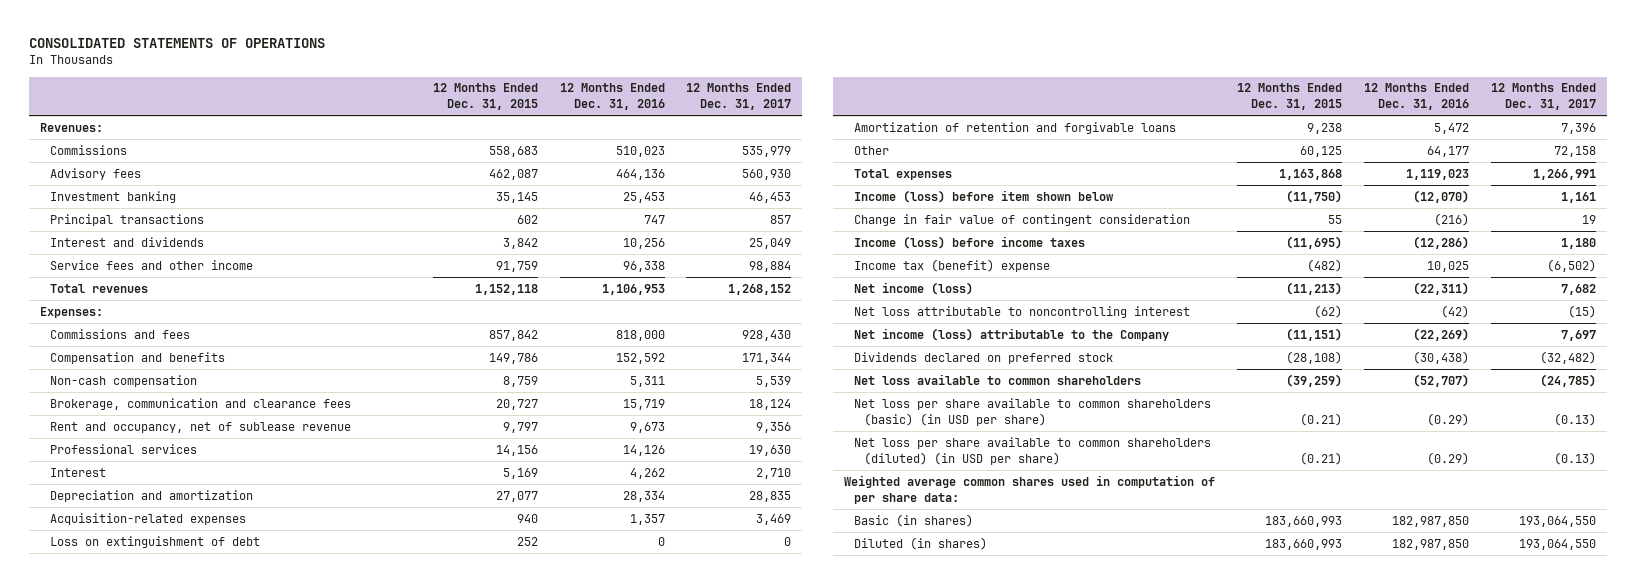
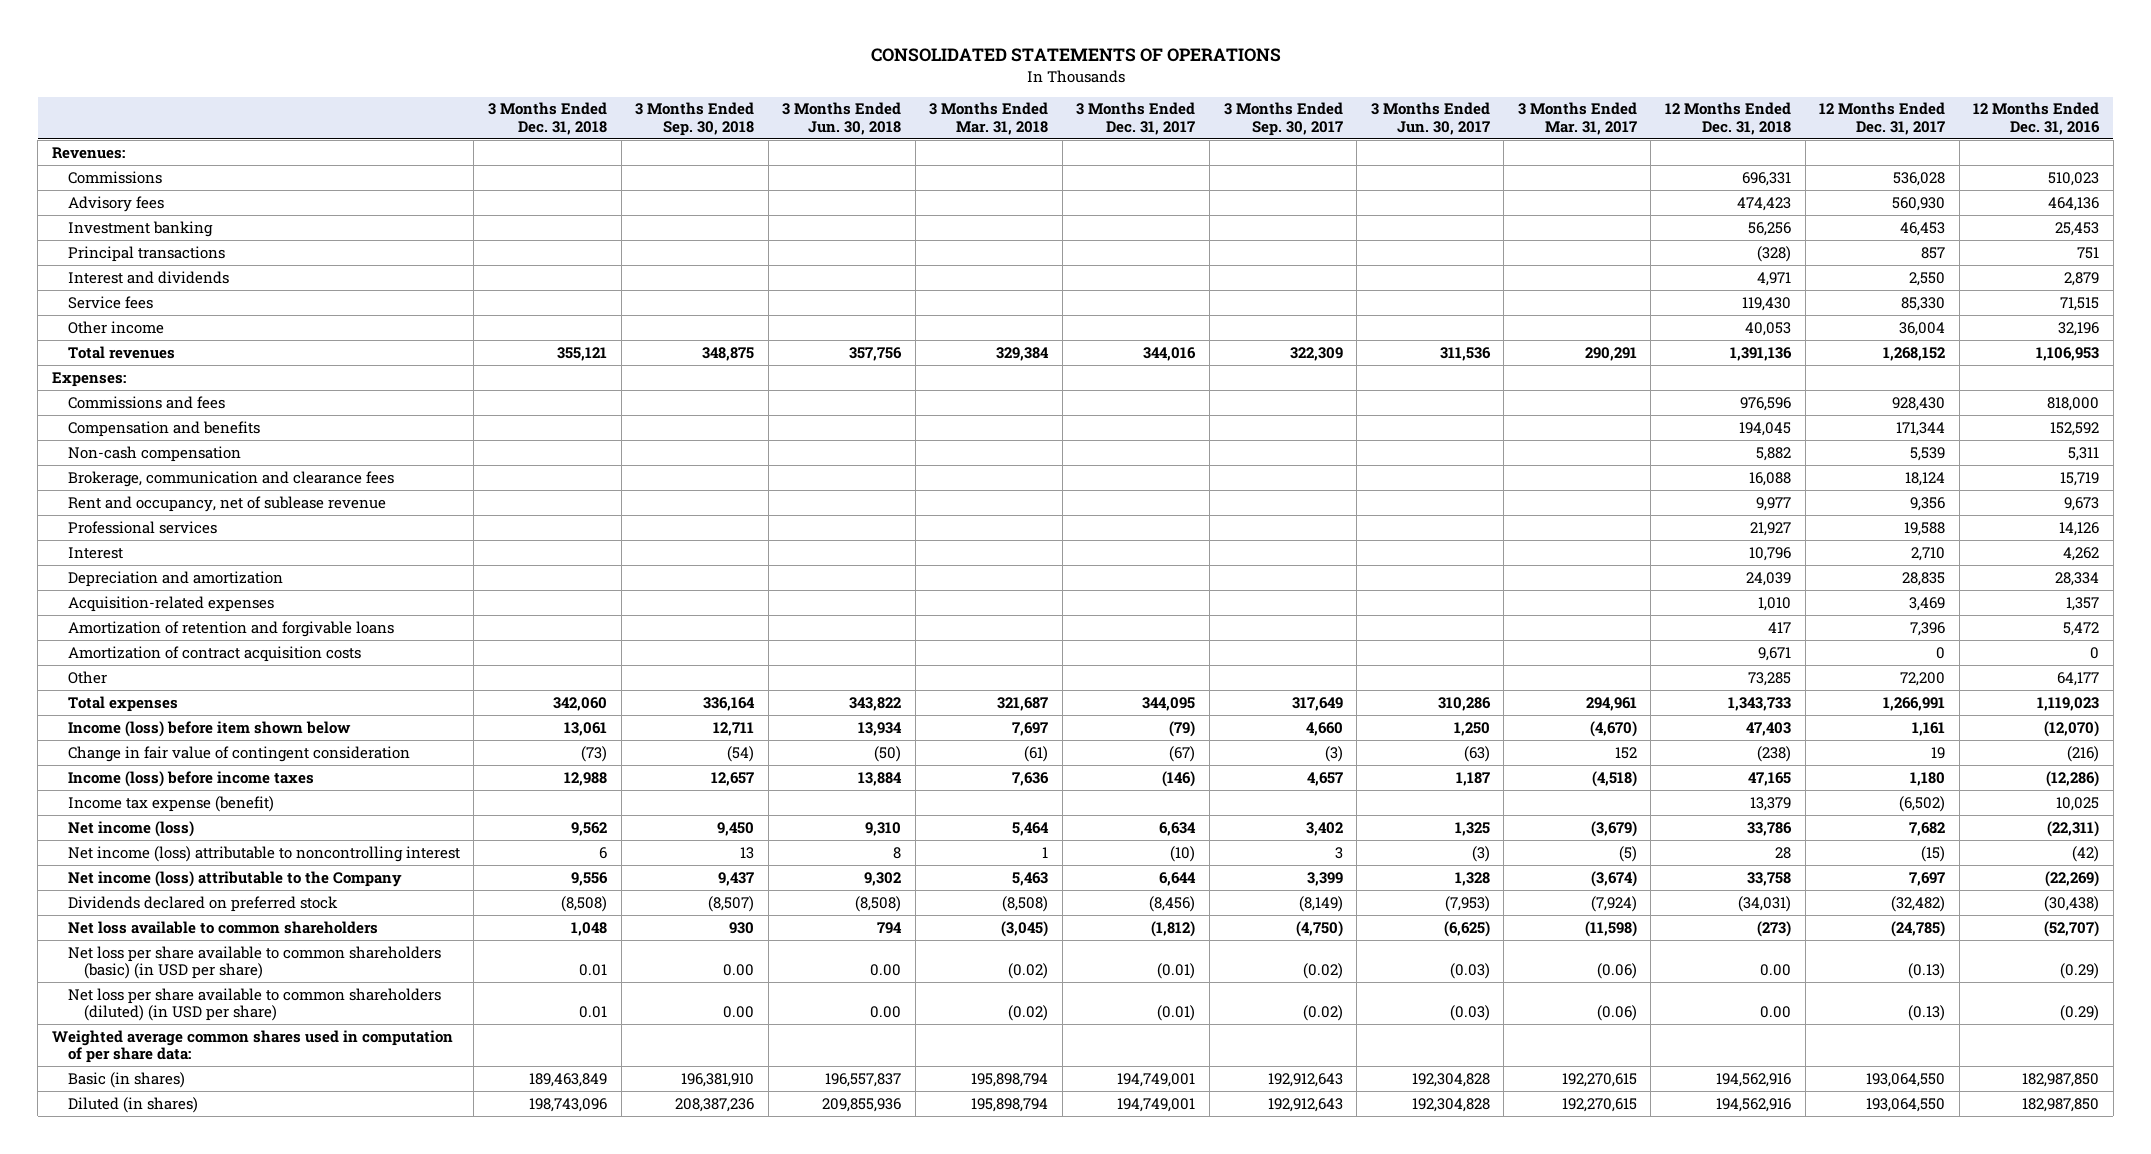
[432,83,538,111] 12 Months Ended Dec. 31, 2015 -> none
none -> [487,102,607,135] 3 Months Ended Dec. 31, 2018
none -> [635,102,755,136] 3 Months Ended Sep. 30, 2018
none -> [782,102,902,135] 3 Months Ended Jun. 30, 2018
none -> [929,102,1049,135] 3 Months Ended Mar. 31, 2018
none -> [1076,102,1196,135] 3 Months Ended Dec. 31, 2017
none -> [1223,102,1343,136] 3 Months Ended Sep. 30, 2017
none -> [1370,102,1490,135] 3 Months Ended Jun. 30, 2017
none -> [1517,102,1637,135] 3 Months Ended Mar. 31, 2017
none -> [1665,102,1792,135] 12 Months Ended Dec. 31, 2018
[742,145,792,157] 535,979 -> [1893,171,1946,186] 536,028
[643,214,665,224] 747 -> [2077,246,2100,259] 751
[622,237,665,249] 10,256 -> [2064,271,2100,286] 2,879
[749,237,792,249] 25,049 -> [1909,271,1946,286] 2,550
[49,259,253,270] Service fees and other income -> [67,295,153,309] Service fees
[622,260,665,272] 96,338 -> [2060,296,2100,311] 71,515
[749,260,792,272] 98,884 -> [1901,296,1946,311] 85,330
none -> [67,320,164,334] Other income
[749,444,792,456] 19,630 -> [1904,521,1946,536] 19,588
[49,535,260,548] Loss on extinguishment of debt -> none
none -> [67,645,361,662] Amortization of contract acquisition costs
[1553,145,1596,157] 72,158 -> [1900,671,1946,686] 72,200
[853,258,1050,272] Income tax (benefit) expense -> [67,795,274,812] Income tax expense (benefit)
[853,305,1190,318] Net loss attributable to noncontrolling interest -> [67,845,460,862] Net income (loss) attributable to noncontrolling interest

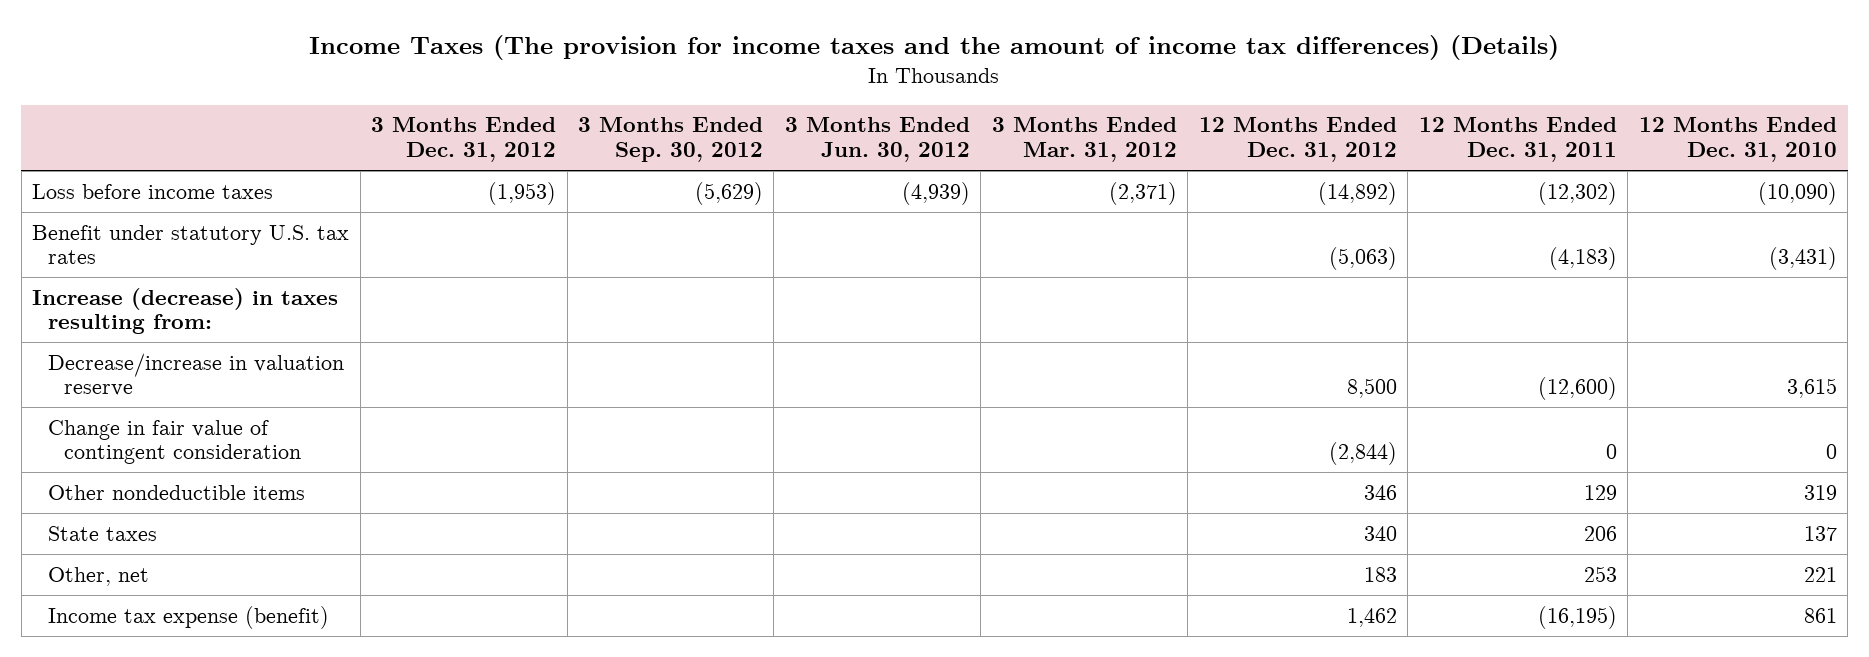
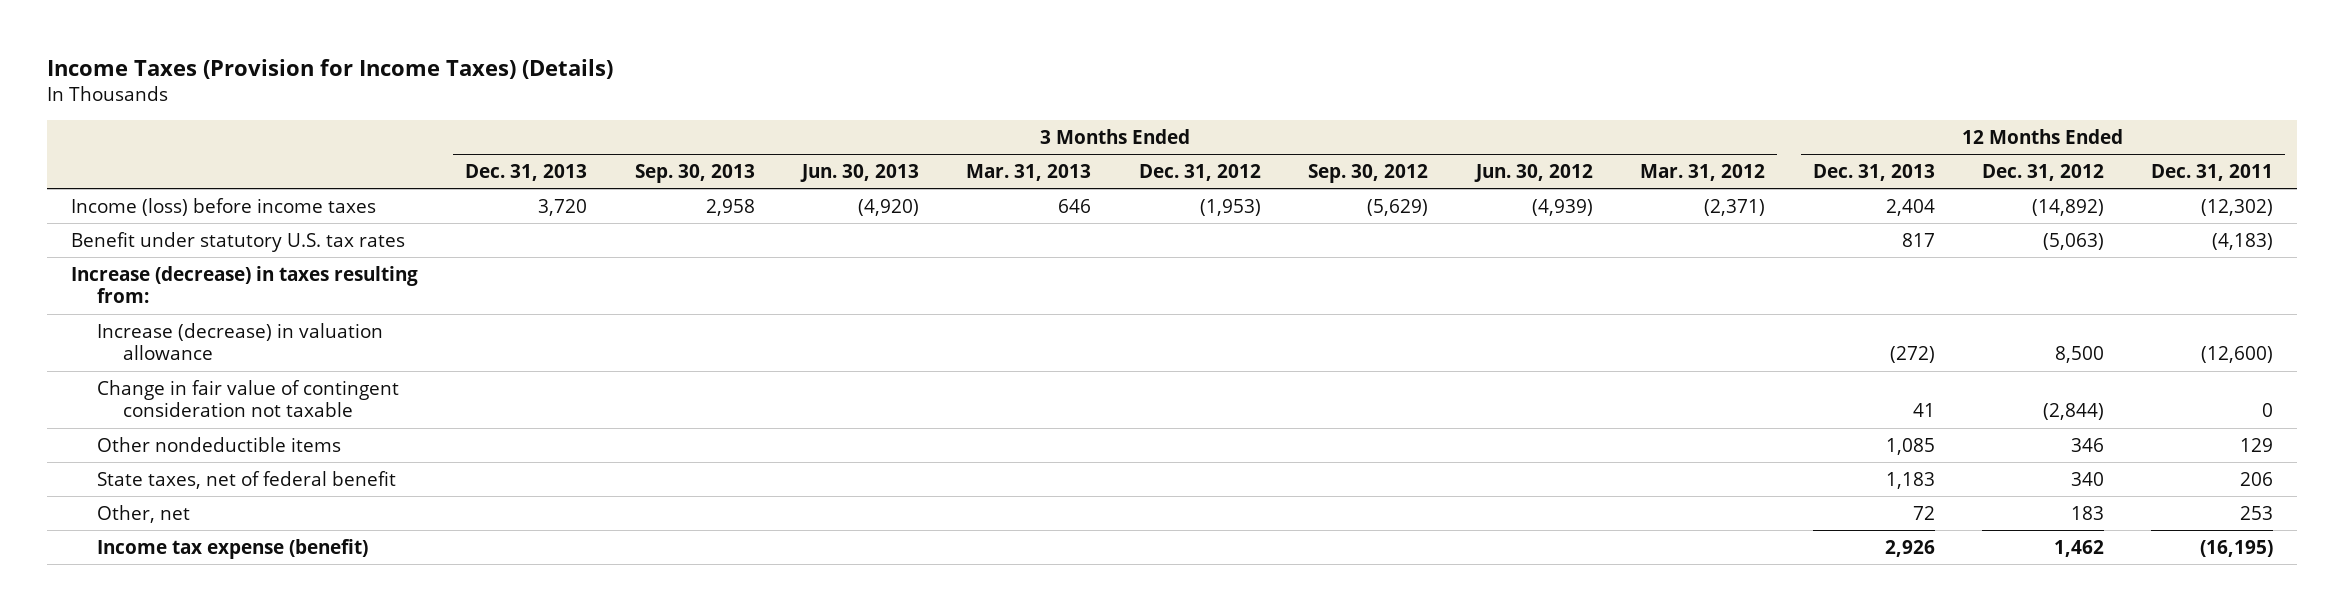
[309,35,1560,61] Income Taxes (The provision for income taxes and the amount of income tax differences) (Details) -> [47,59,614,80] Income Taxes (Provision for Income Taxes) (Details)
[1638,117,1837,163] 12 Months Ended Dec. 31, 2010 -> none
none -> [465,163,588,181] Dec. 31, 2013
none -> [634,163,755,183] Sep. 30, 2013
none -> [800,163,920,182] Jun. 30, 2013
none -> [966,163,1092,181] Mar. 31, 2013
none -> [1812,163,1935,181] Dec. 31, 2013
[32,183,274,199] Loss before income taxes -> [70,197,376,216] Income (loss) before income taxes
[47,352,344,397] Decrease/increase in valuation reserve -> [96,322,383,361] Increase (decrease) in valuation allowance
[47,419,301,465] Change in fair value of contingent consideration -> [96,379,399,418] Change in fair value of contingent consideration not taxable
[47,525,157,541] State taxes -> [96,470,396,489] State taxes, net of federal benefit

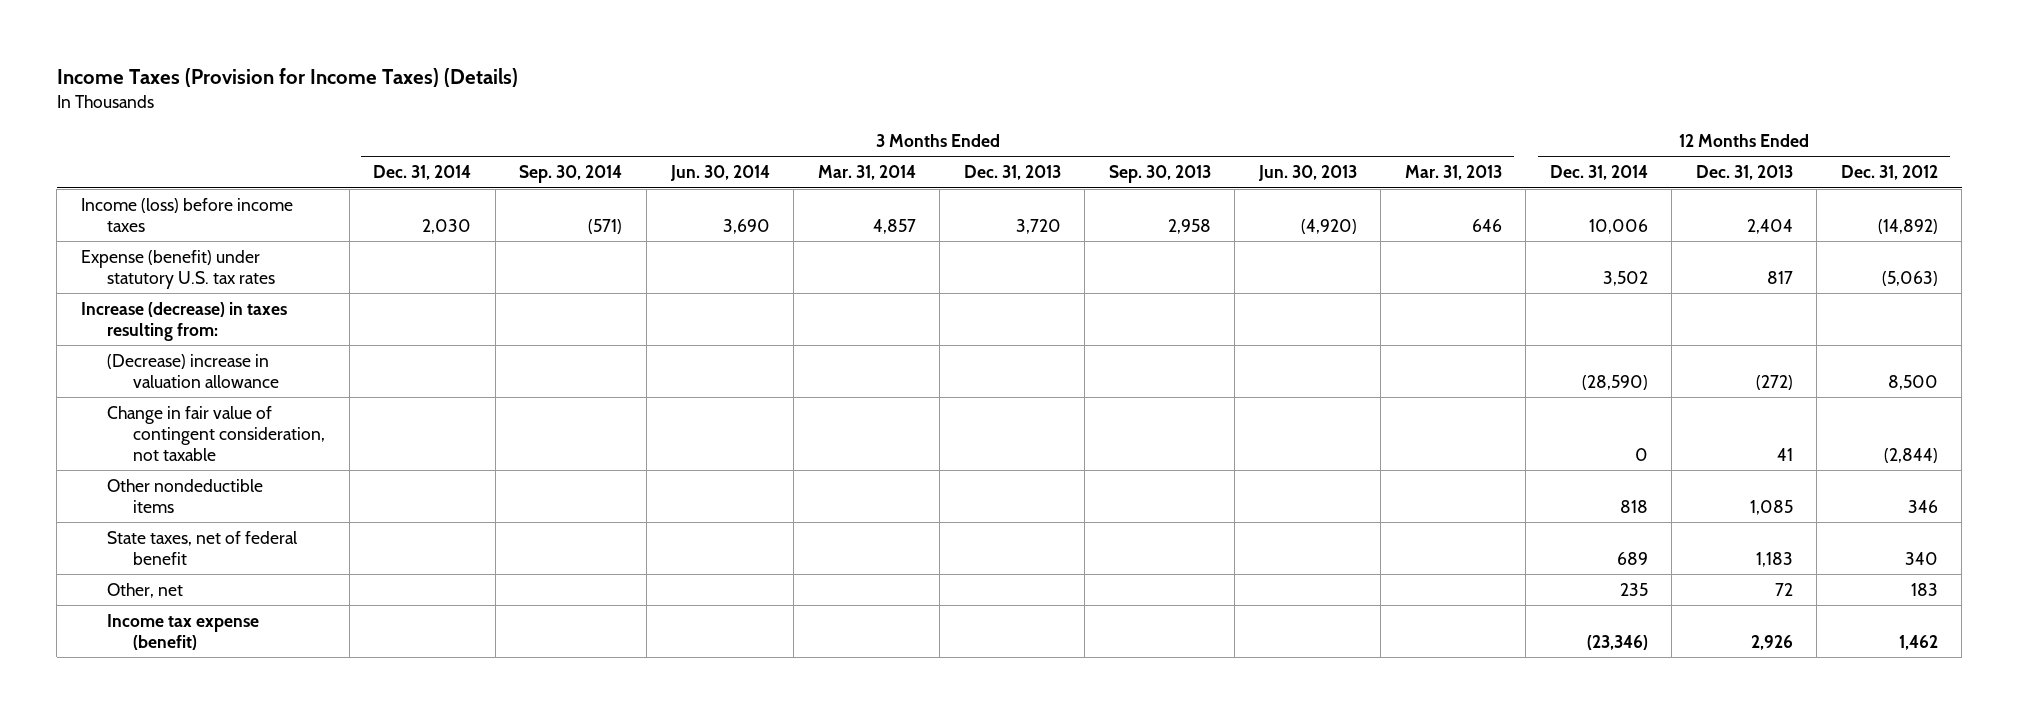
[1138,163,1261,181] Dec. 31, 2012 -> none
[1308,163,1429,183] Sep. 30, 2012 -> none
[1473,163,1593,182] Jun. 30, 2012 -> none
[1640,163,1766,181] Mar. 31, 2012 -> none
[2151,163,2274,181] Dec. 31, 2011 -> none
none -> [373,165,472,181] Dec. 31, 2014
none -> [519,165,623,184] Sep. 30, 2014
none -> [669,165,770,182] Jun. 30, 2014
none -> [817,165,916,181] Mar. 31, 2014
none -> [1549,165,1648,181] Dec. 31, 2014
[70,231,405,252] Benefit under statutory U.S. tax rates -> [80,249,276,289] Expense (benefit) under statutory U.S. tax rates
[96,322,383,361] Increase (decrease) in valuation allowance -> [107,353,280,388] (Decrease) increase in valuation allowance
[96,379,399,418] Change in fair value of contingent consideration not taxable -> [107,405,326,461] Change in fair value of contingent consideration, not taxable

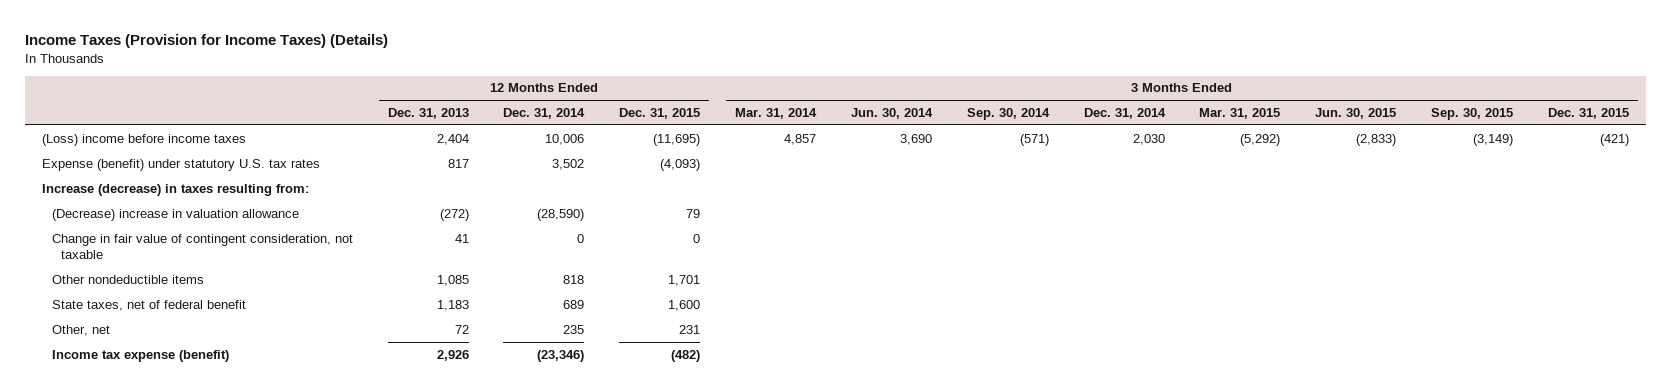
[963,165,1061,181] Dec. 31, 2013 -> none
[1108,165,1211,184] Sep. 30, 2013 -> none
[1257,165,1357,182] Jun. 30, 2013 -> none
[1404,165,1502,181] Mar. 31, 2013 -> none
[1840,165,1938,181] Dec. 31, 2012 -> none
none -> [619,107,701,119] Dec. 31, 2015
none -> [1199,107,1281,119] Mar. 31, 2015
none -> [1315,107,1397,119] Jun. 30, 2015
none -> [1431,107,1514,120] Sep. 30, 2015
none -> [1547,107,1629,119] Dec. 31, 2015
[80,197,293,232] Income (loss) before income taxes -> [42,133,247,146] (Loss) income before income taxes

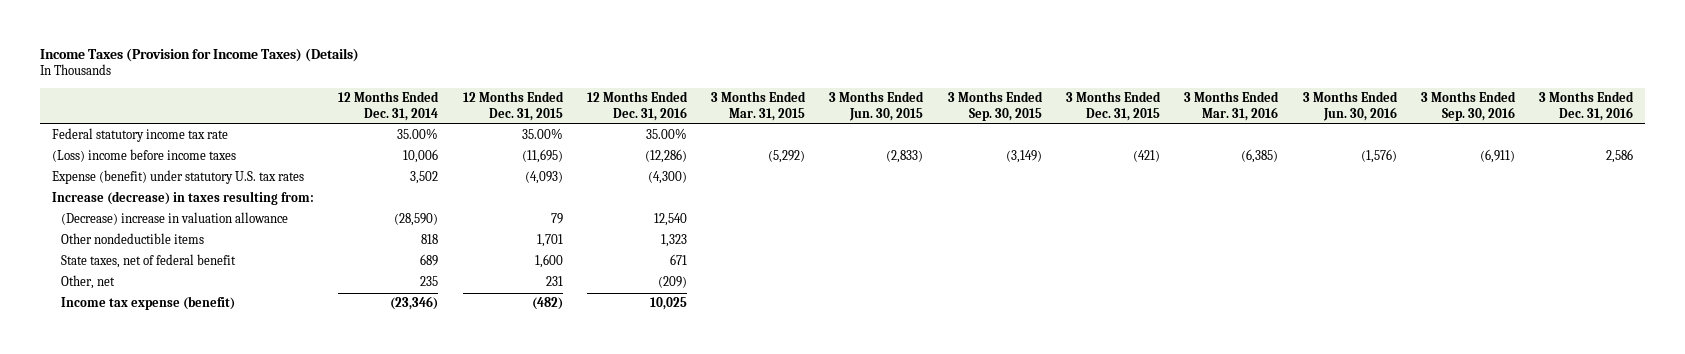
[387,107,469,119] Dec. 31, 2013 -> none
[735,107,818,119] Mar. 31, 2014 -> none
[850,107,933,119] Jun. 30, 2014 -> none
[966,107,1050,120] Sep. 30, 2014 -> none
[1083,107,1166,119] Dec. 31, 2014 -> none
none -> [586,91,688,121] 12 Months Ended Dec. 31, 2016
none -> [1184,91,1280,121] 3 Months Ended Mar. 31, 2016
none -> [1302,91,1398,121] 3 Months Ended Jun. 30, 2016
none -> [1420,91,1516,121] 3 Months Ended Sep. 30, 2016
none -> [1539,91,1635,121] 3 Months Ended Dec. 31, 2016
none -> [51,128,228,143] Federal statutory income tax rate
[51,233,353,259] Change in fair value of contingent consideration, not taxable -> none

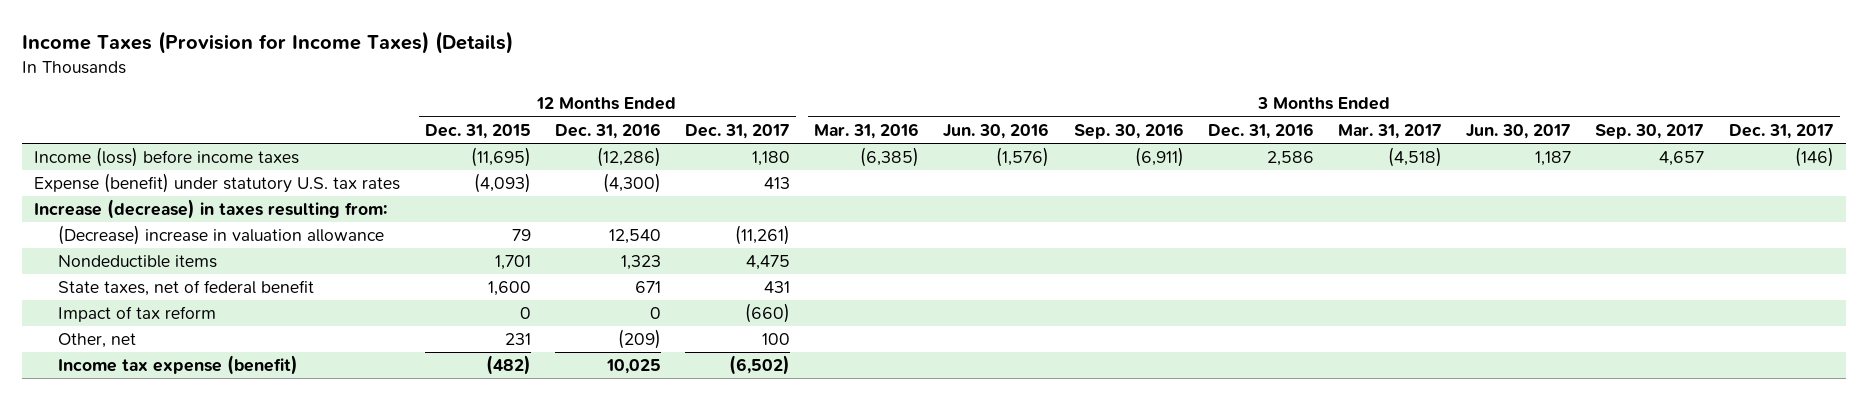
[338,91,440,121] 12 Months Ended Dec. 31, 2014 -> none
[711,91,807,121] 3 Months Ended Mar. 31, 2015 -> none
[829,91,925,121] 3 Months Ended Jun. 30, 2015 -> none
[947,91,1043,121] 3 Months Ended Sep. 30, 2015 -> none
[1066,91,1162,121] 3 Months Ended Dec. 31, 2015 -> none
none -> [684,123,790,139] Dec. 31, 2017
none -> [1337,123,1442,139] Mar. 31, 2017
none -> [1466,123,1572,139] Jun. 30, 2017
none -> [1595,123,1705,139] Sep. 30, 2017
none -> [1728,123,1834,139] Dec. 31, 2017
[51,128,228,143] Federal statutory income tax rate -> none
[51,149,236,163] (Loss) income before income taxes -> [34,147,300,168] Income (loss) before income taxes
[60,233,204,245] Other nondeductible items -> [57,255,217,269] Nondeductible items
none -> [57,306,216,323] Impact of tax reform

